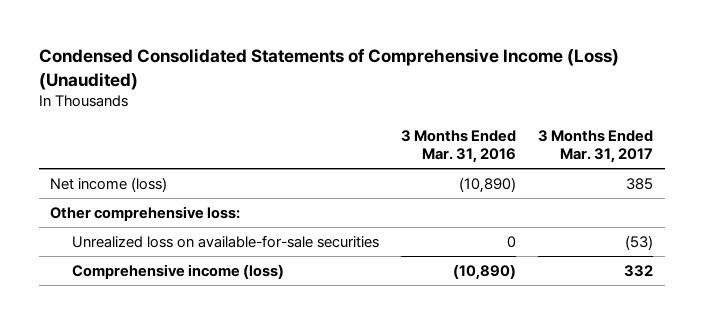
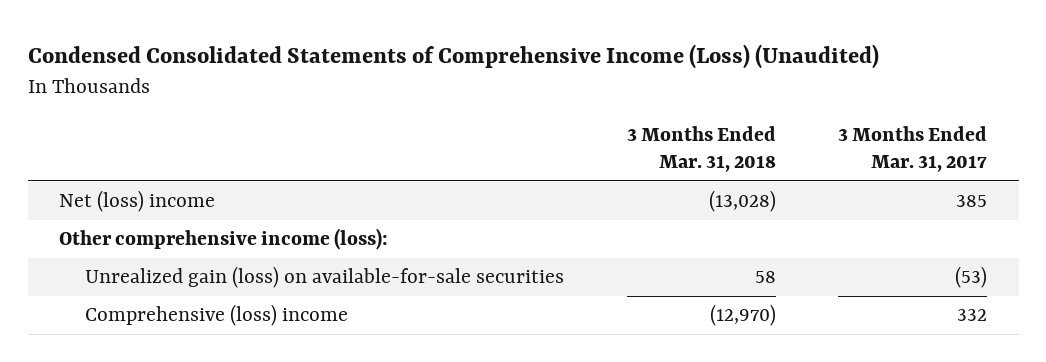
[401,130,517,164] 3 Months Ended Mar. 31, 2016 -> none
none -> [626,125,776,173] 3 Months Ended Mar. 31, 2018
[50,177,168,193] Net income (loss) -> [58,190,215,213] Net (loss) income
[50,206,241,222] Other comprehensive loss: -> [58,228,388,251] Other comprehensive income (loss):
[72,235,380,249] Unrealized loss on available-for-sale securities -> [85,266,565,289] Unrealized gain (loss) on available-for-sale securities
[72,264,285,280] Comprehensive income (loss) -> [85,304,349,327] Comprehensive (loss) income

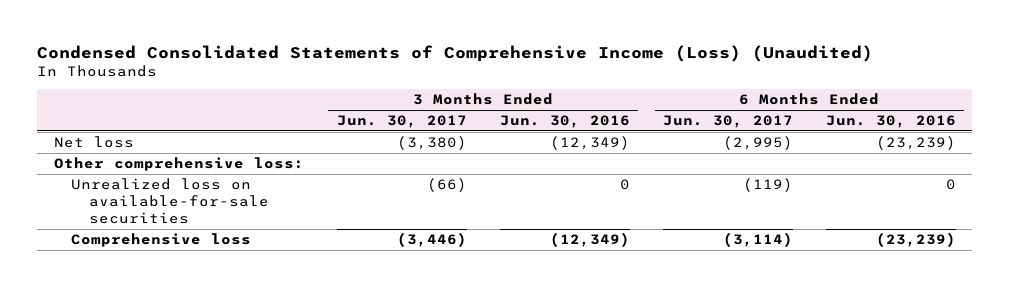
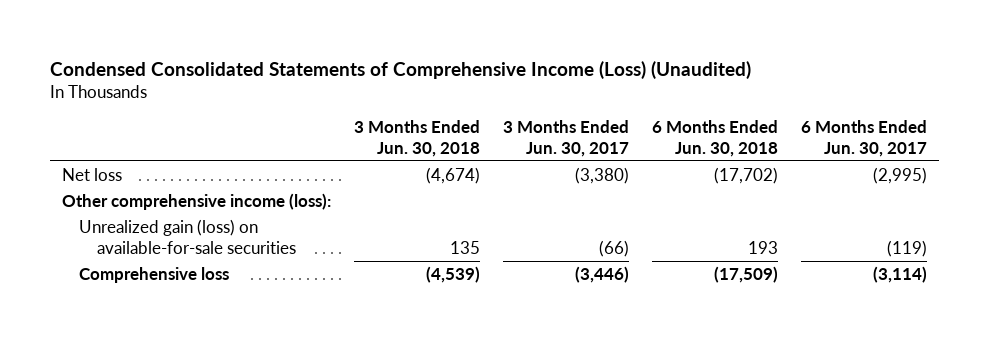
[499,115,630,129] Jun. 30, 2016 -> none
[825,115,956,129] Jun. 30, 2016 -> none
none -> [353,119,480,157] 3 Months Ended Jun. 30, 2018
none -> [652,119,779,157] 6 Months Ended Jun. 30, 2018
[53,157,304,172] Other comprehensive loss: -> [61,192,331,210] Other comprehensive income (loss):
[71,178,269,224] Unrealized loss on available-for-sale securities -> [79,218,296,254] Unrealized gain (loss) on available-for-sale securities

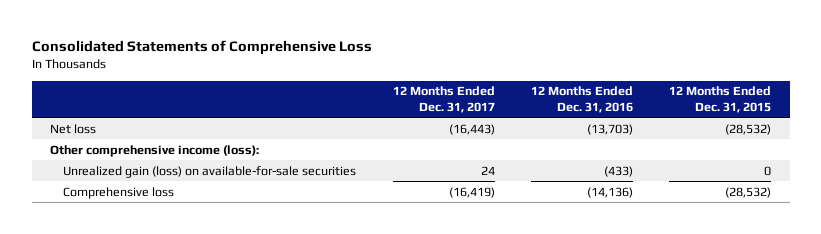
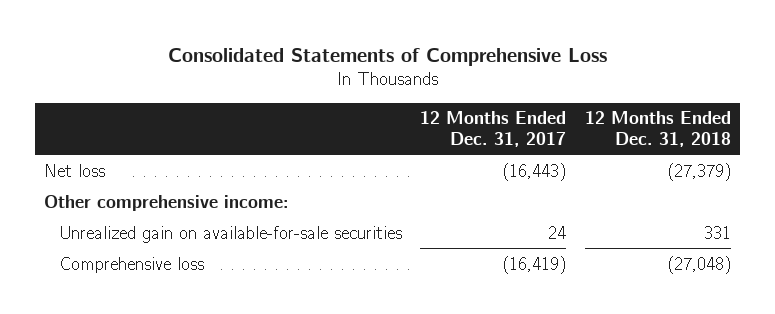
[531,86,634,113] 12 Months Ended Dec. 31, 2016 -> none
[669,86,772,113] 12 Months Ended Dec. 31, 2015 -> none
none -> [584,111,731,147] 12 Months Ended Dec. 31, 2018
[49,144,259,157] Other comprehensive income (loss): -> [44,194,290,211] Other comprehensive income:
[63,165,357,178] Unrealized gain (loss) on available-for-sale securities -> [58,225,402,243] Unrealized gain on available-for-sale securities

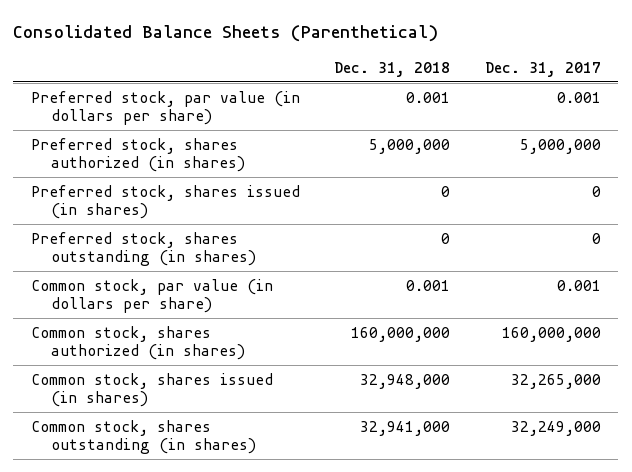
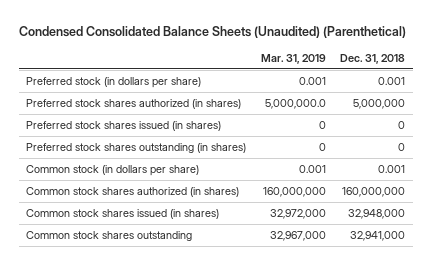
[13,24,439,42] Consolidated Balance Sheets (Parenthetical) -> [18,26,406,39] Condensed Consolidated Balance Sheets (Unaudited) (Parenthetical)
[484,61,601,77] Dec. 31, 2017 -> none
none -> [260,53,326,64] Mar. 31, 2019
[30,90,300,126] Preferred stock, par value (in dollars per share) -> [26,76,202,88] Preferred stock (in dollars per share)
[30,137,245,173] Preferred stock, shares authorized (in shares) -> [26,98,242,109] Preferred stock shares authorized (in shares)
[30,184,300,220] Preferred stock, shares issued (in shares) -> [26,120,222,131] Preferred stock shares issued (in shares)
[30,231,256,267] Preferred stock, shares outstanding (in shares) -> [26,142,247,153] Preferred stock shares outstanding (in shares)
[30,278,273,314] Common stock, par value (in dollars per share) -> [26,164,200,176] Common stock (in dollars per share)
[30,325,245,361] Common stock, shares authorized (in shares) -> [26,186,240,197] Common stock shares authorized (in shares)
[30,372,273,408] Common stock, shares issued (in shares) -> [26,208,220,219] Common stock shares issued (in shares)
[30,419,256,455] Common stock, shares outstanding (in shares) -> [26,230,193,241] Common stock shares outstanding

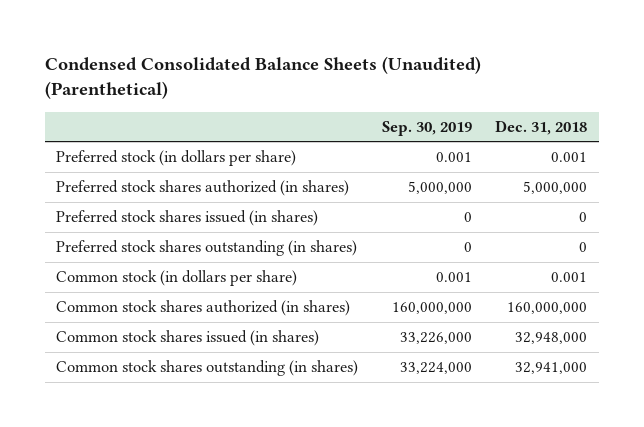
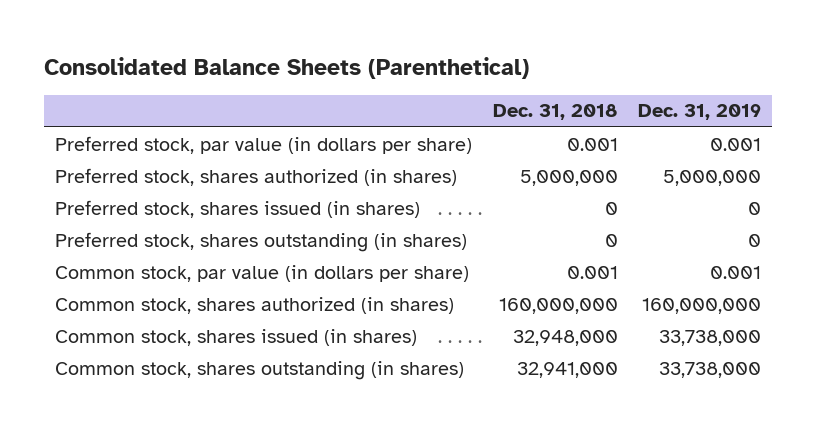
[44,56,481,100] Condensed Consolidated Balance Sheets (Unaudited) (Parenthetical) -> [44,56,530,79] Consolidated Balance Sheets (Parenthetical)
[381,120,472,136] Sep. 30, 2019 -> none
none -> [638,104,762,121] Dec. 31, 2019
[56,150,297,167] Preferred stock (in dollars per share) -> [54,135,472,154] Preferred stock, par value (in dollars per share)
[56,180,350,197] Preferred stock shares authorized (in shares) -> [54,167,457,186] Preferred stock, shares authorized (in shares)
[56,210,319,227] Preferred stock shares issued (in shares) -> [54,199,420,218] Preferred stock, shares issued (in shares)
[56,240,358,257] Preferred stock shares outstanding (in shares) -> [54,231,467,252] Preferred stock, shares outstanding (in shares)
[56,270,298,287] Common stock (in dollars per share) -> [54,264,469,282] Common stock, par value (in dollars per share)
[56,300,351,317] Common stock shares authorized (in shares) -> [54,296,454,314] Common stock, shares authorized (in shares)
[56,330,320,347] Common stock shares issued (in shares) -> [54,328,417,346] Common stock, shares issued (in shares)
[56,360,359,377] Common stock shares outstanding (in shares) -> [54,360,464,380] Common stock, shares outstanding (in shares)

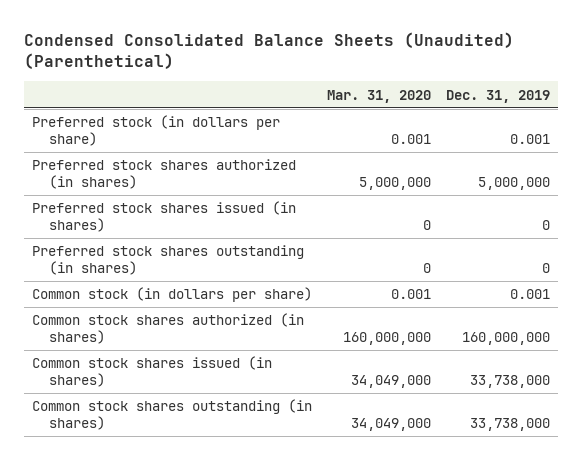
[44,56,530,79] Consolidated Balance Sheets (Parenthetical) -> [23,31,514,70] Condensed Consolidated Balance Sheets (Unaudited) (Parenthetical)
[492,104,618,121] Dec. 31, 2018 -> none
none -> [326,89,431,103] Mar. 31, 2020
[54,135,472,154] Preferred stock, par value (in dollars per share) -> [31,115,280,147] Preferred stock (in dollars per share)
[54,167,457,186] Preferred stock, shares authorized (in shares) -> [31,159,296,190] Preferred stock shares authorized (in shares)
[54,199,420,218] Preferred stock, shares issued (in shares) -> [31,201,296,233] Preferred stock shares issued (in shares)
[54,231,467,252] Preferred stock, shares outstanding (in shares) -> [31,245,304,276] Preferred stock shares outstanding (in shares)
[54,264,469,282] Common stock, par value (in dollars per share) -> [31,287,312,303] Common stock (in dollars per share)
[54,296,454,314] Common stock, shares authorized (in shares) -> [31,313,304,345] Common stock shares authorized (in shares)
[54,328,417,346] Common stock, shares issued (in shares) -> [31,356,272,388] Common stock shares issued (in shares)
[54,360,464,380] Common stock, shares outstanding (in shares) -> [31,399,312,431] Common stock shares outstanding (in shares)

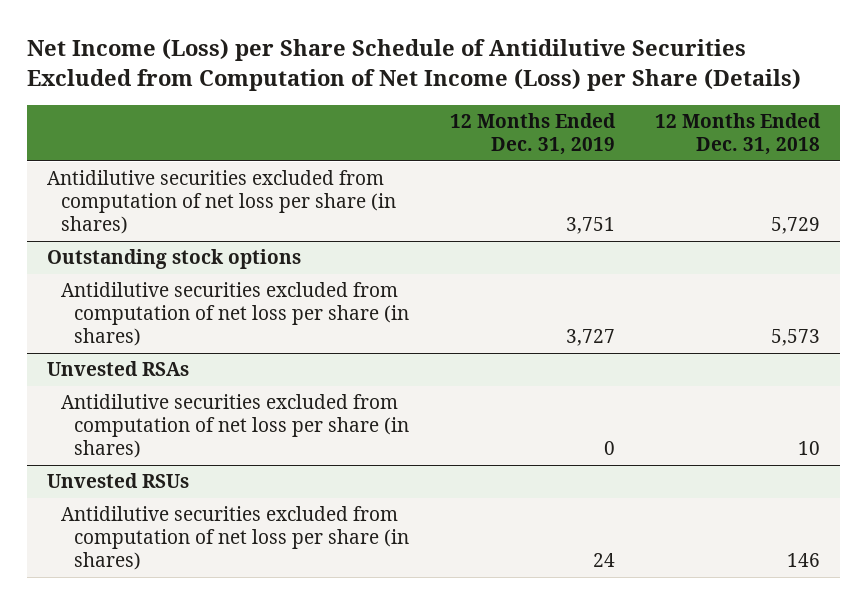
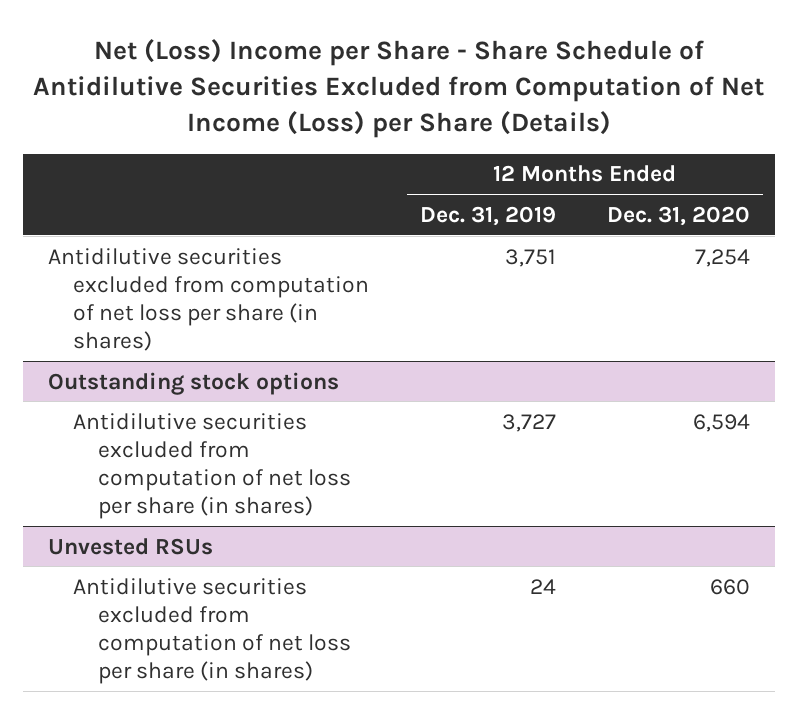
[26,39,801,91] Net Income (Loss) per Share Schedule of Antidilutive Securities Excluded from Computation of Net Income (Loss) per Share (Details) -> [33,38,765,138] Net (Loss) Income per Share - Share Schedule of Antidilutive Securities Excluded from Computation of Net Income (Loss) per Share (Details)
[655,113,822,156] 12 Months Ended Dec. 31, 2018 -> none
none -> [607,205,751,226] Dec. 31, 2020
[47,361,190,377] Unvested RSAs -> none
[60,394,410,459] Antidilutive securities excluded from computation of net loss per share (in shares) -> none

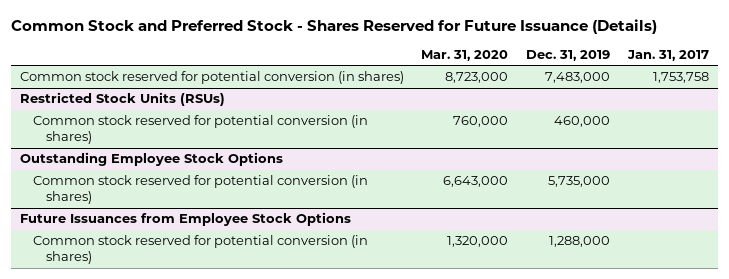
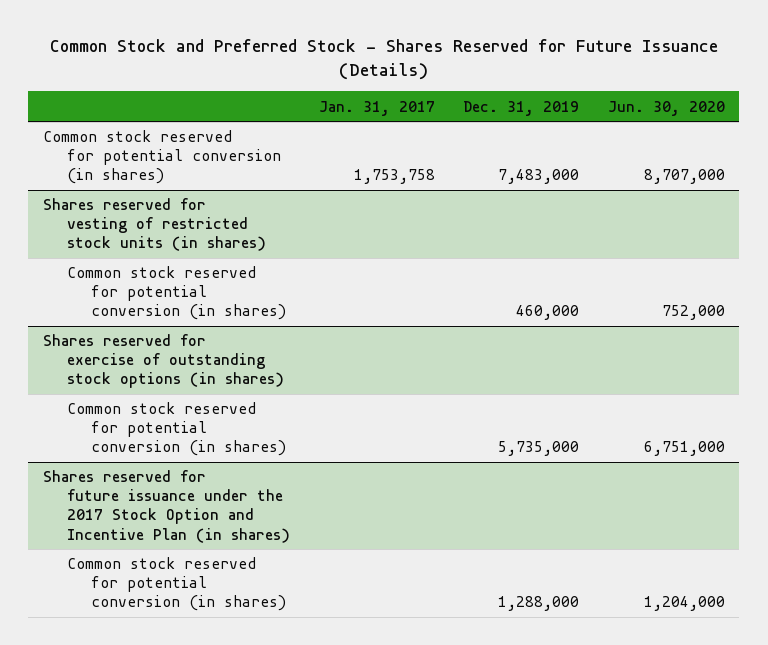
[421,50,509,62] Mar. 31, 2020 -> none
none -> [608,100,726,116] Jun. 30, 2020
[19,92,225,107] Restricted Stock Units (RSUs) -> [42,198,266,252] Shares reserved for vesting of restricted stock units (in shares)
[19,152,283,167] Outstanding Employee Stock Options -> [42,334,284,389] Shares reserved for exercise of outstanding stock options (in shares)
[19,212,351,227] Future Issuances from Employee Stock Options -> [42,470,290,543] Shares reserved for future issuance under the 2017 Stock Option and Incentive Plan (in shares)

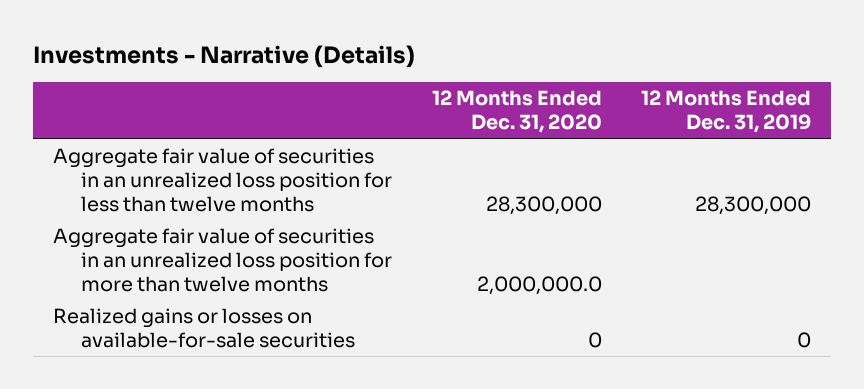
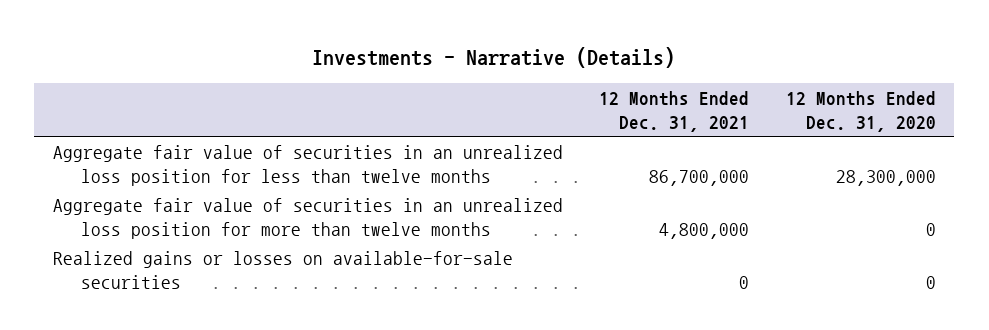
[641,90,812,134] 12 Months Ended Dec. 31, 2019 -> none
none -> [599,90,750,132] 12 Months Ended Dec. 31, 2021
[476,276,602,296] 2,000,000.0 -> [925,222,936,236] 0

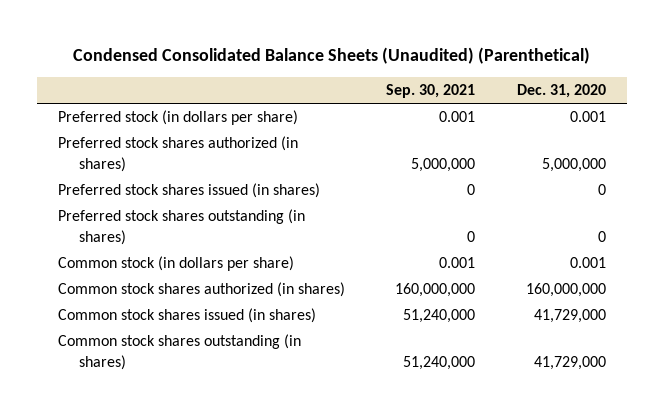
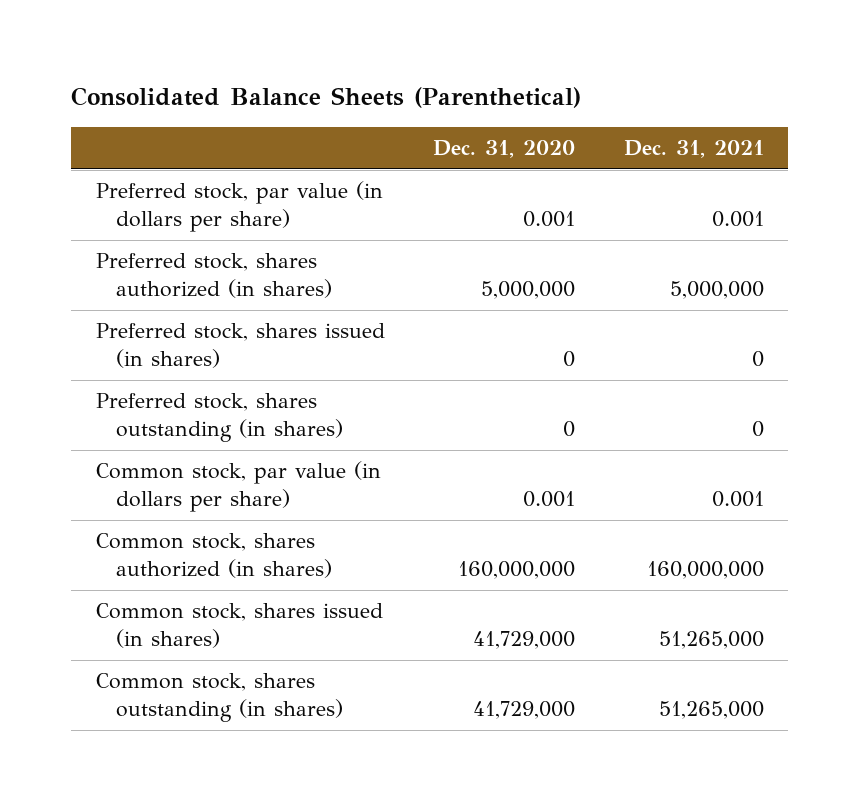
[72,47,590,65] Condensed Consolidated Balance Sheets (Unaudited) (Parenthetical) -> [71,86,582,108] Consolidated Balance Sheets (Parenthetical)
[386,84,476,99] Sep. 30, 2021 -> none
none -> [623,140,764,159] Dec. 31, 2021
[57,110,298,126] Preferred stock (in dollars per share) -> [95,181,383,233] Preferred stock, par value (in dollars per share)
[57,136,298,172] Preferred stock shares authorized (in shares) -> [95,253,333,299] Preferred stock, shares authorized (in shares)
[57,183,320,199] Preferred stock shares issued (in shares) -> [95,323,385,369] Preferred stock, shares issued (in shares)
[57,209,305,245] Preferred stock shares outstanding (in shares) -> [95,393,344,443] Preferred stock, shares outstanding (in shares)
[57,256,294,272] Common stock (in dollars per share) -> [95,461,381,513] Common stock, par value (in dollars per share)
[57,282,345,298] Common stock shares authorized (in shares) -> [95,533,333,579] Common stock, shares authorized (in shares)
[57,308,316,324] Common stock shares issued (in shares) -> [95,603,383,649] Common stock, shares issued (in shares)
[57,334,301,370] Common stock shares outstanding (in shares) -> [95,673,344,723] Common stock, shares outstanding (in shares)

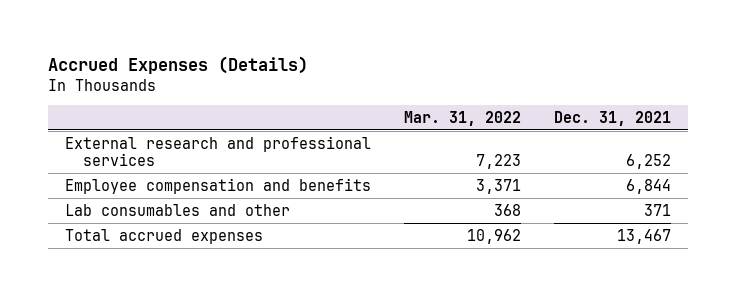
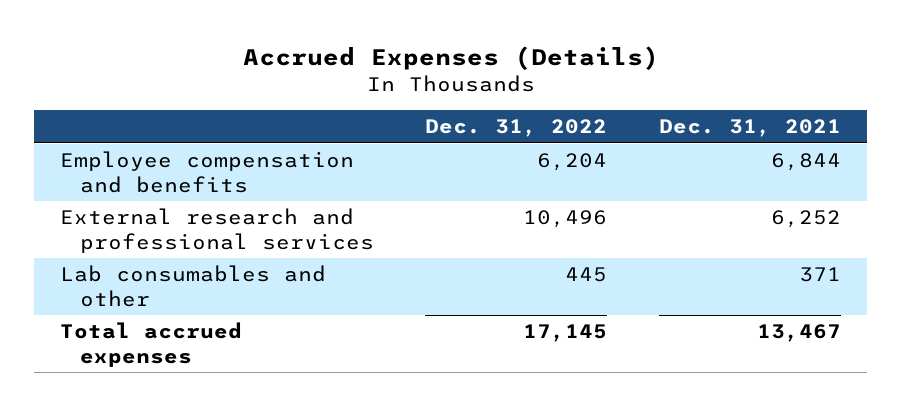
[404,110,522,126] Mar. 31, 2022 -> none
none -> [425,119,608,138] Dec. 31, 2022
[64,135,371,166] External research and professional services -> [60,208,374,253] External research and professional services

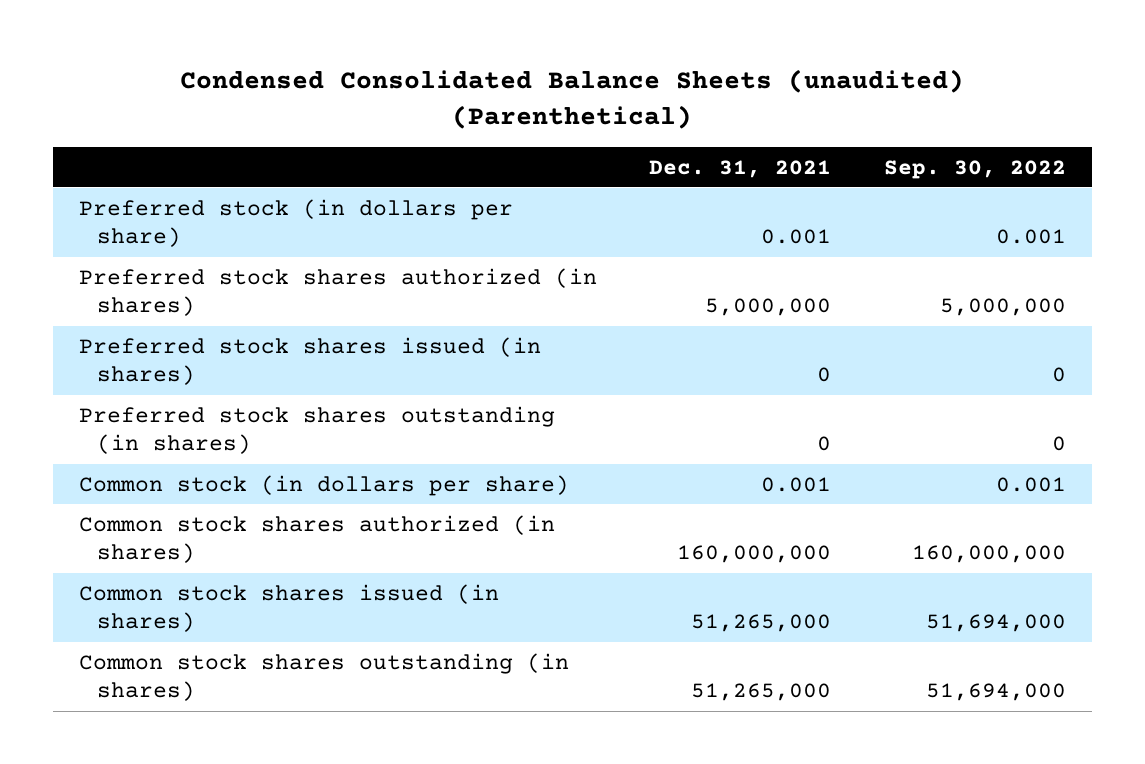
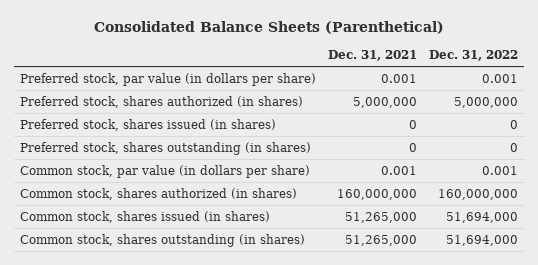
[180,69,965,129] Condensed Consolidated Balance Sheets (unaudited) (Parenthetical) -> [93,21,444,35] Consolidated Balance Sheets (Parenthetical)
[883,159,1066,179] Sep. 30, 2022 -> none
none -> [428,50,518,62] Dec. 31, 2022
[78,198,513,248] Preferred stock (in dollars per share) -> [20,72,317,86] Preferred stock, par value (in dollars per share)
[78,267,597,317] Preferred stock shares authorized (in shares) -> [20,95,304,108] Preferred stock, shares authorized (in shares)
[78,336,541,386] Preferred stock shares issued (in shares) -> [20,118,277,131] Preferred stock, shares issued (in shares)
[78,405,555,455] Preferred stock shares outstanding (in shares) -> [20,141,312,155] Preferred stock, shares outstanding (in shares)
[78,474,569,496] Common stock (in dollars per share) -> [20,164,311,178] Common stock, par value (in dollars per share)
[78,514,555,564] Common stock shares authorized (in shares) -> [20,187,298,200] Common stock, shares authorized (in shares)
[78,583,499,633] Common stock shares issued (in shares) -> [20,210,271,223] Common stock, shares issued (in shares)
[78,652,569,702] Common stock shares outstanding (in shares) -> [20,233,306,247] Common stock, shares outstanding (in shares)

